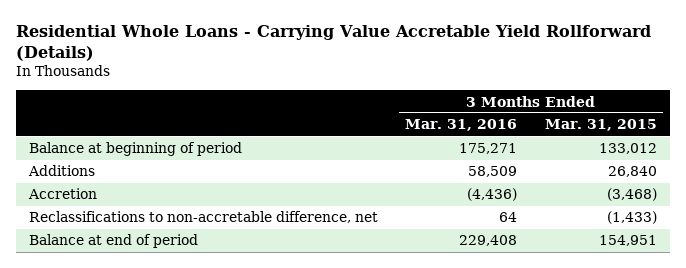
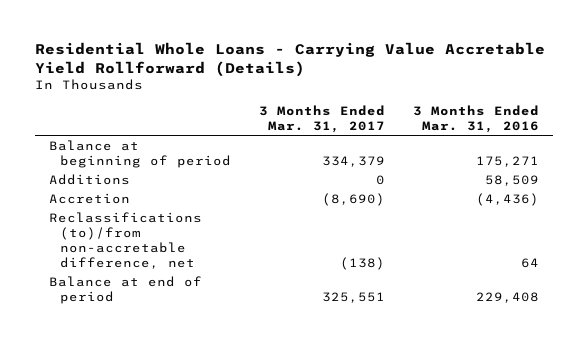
[544,119,657,132] Mar. 31, 2015 -> none
none -> [259,104,386,134] 3 Months Ended Mar. 31, 2017
[29,211,379,224] Reclassifications to non-accretable difference, net -> [49,211,203,270] Reclassifications (to)/from non-accretable difference, net

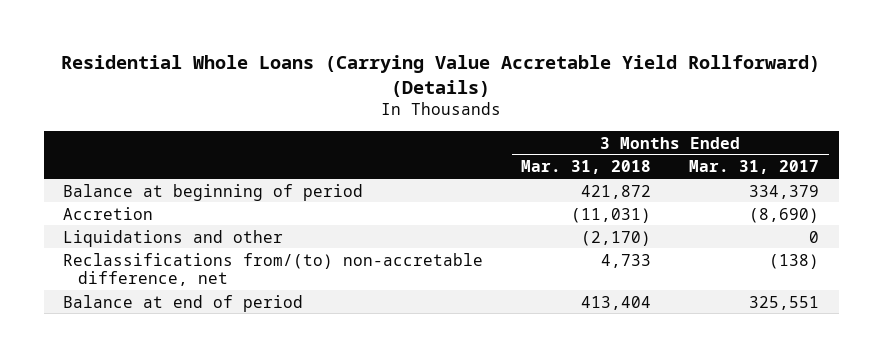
[35,41,546,77] Residential Whole Loans - Carrying Value Accretable Yield Rollforward (Details) -> [61,54,821,97] Residential Whole Loans (Carrying Value Accretable Yield Rollforward) (Details)
[413,104,540,134] 3 Months Ended Mar. 31, 2016 -> none
none -> [521,160,652,175] Mar. 31, 2018
[49,173,131,185] Additions -> none
none -> [63,229,284,247] Liquidations and other
[49,211,203,270] Reclassifications (to)/from non-accretable difference, net -> [63,252,484,287] Reclassifications from/(to) non-accretable difference, net

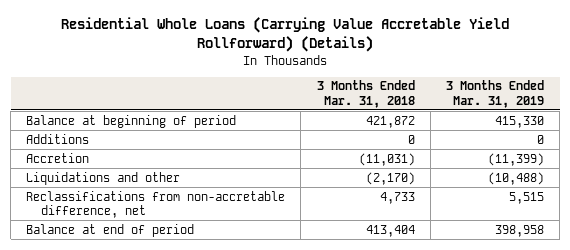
[689,160,820,175] Mar. 31, 2017 -> none
none -> [445,80,544,108] 3 Months Ended Mar. 31, 2019
none -> [26,133,90,144] Additions
[63,252,484,287] Reclassifications from/(to) non-accretable difference, net -> [26,190,286,219] Reclassifications from non-accretable difference, net

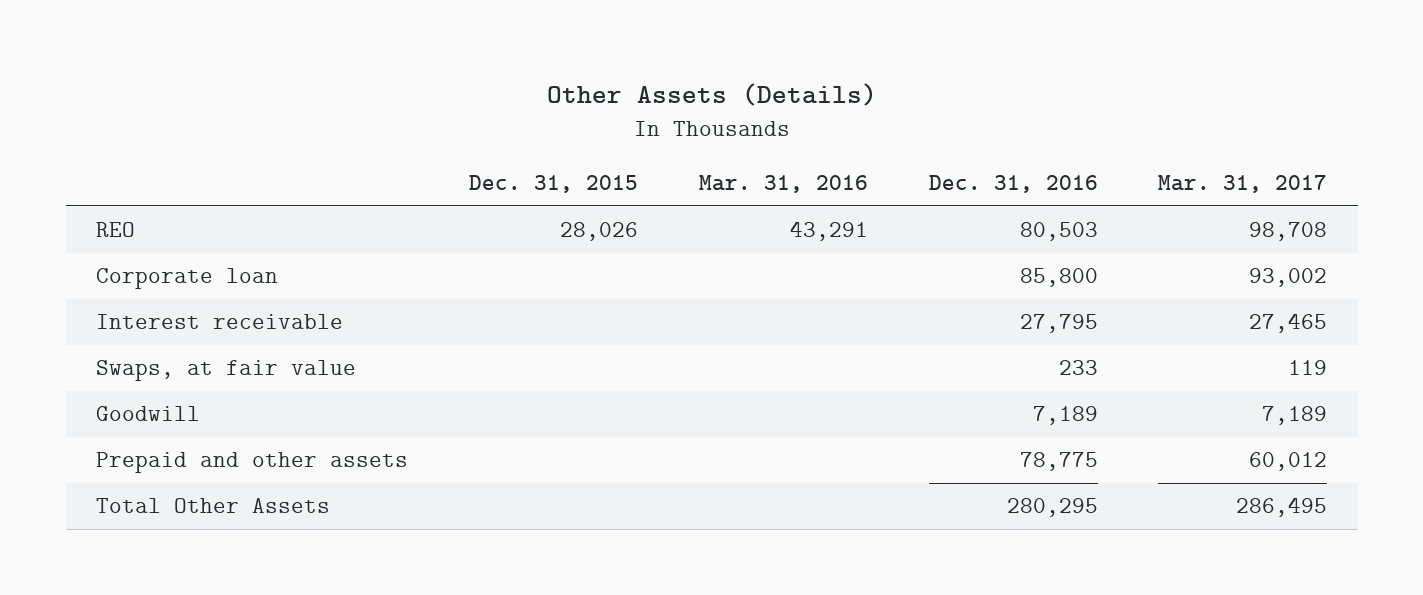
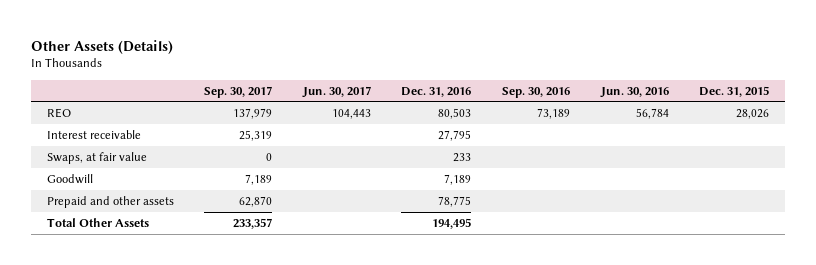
[698,175,868,194] Mar. 31, 2016 -> none
[1158,175,1328,194] Mar. 31, 2017 -> none
none -> [204,85,273,98] Sep. 30, 2017
none -> [301,85,371,98] Jun. 30, 2017
none -> [502,86,571,98] Sep. 30, 2016
none -> [599,86,669,98] Jun. 30, 2016
[96,268,279,290] Corporate loan -> none
[1006,498,1098,518] 280,295 -> [432,217,472,229] 194,495

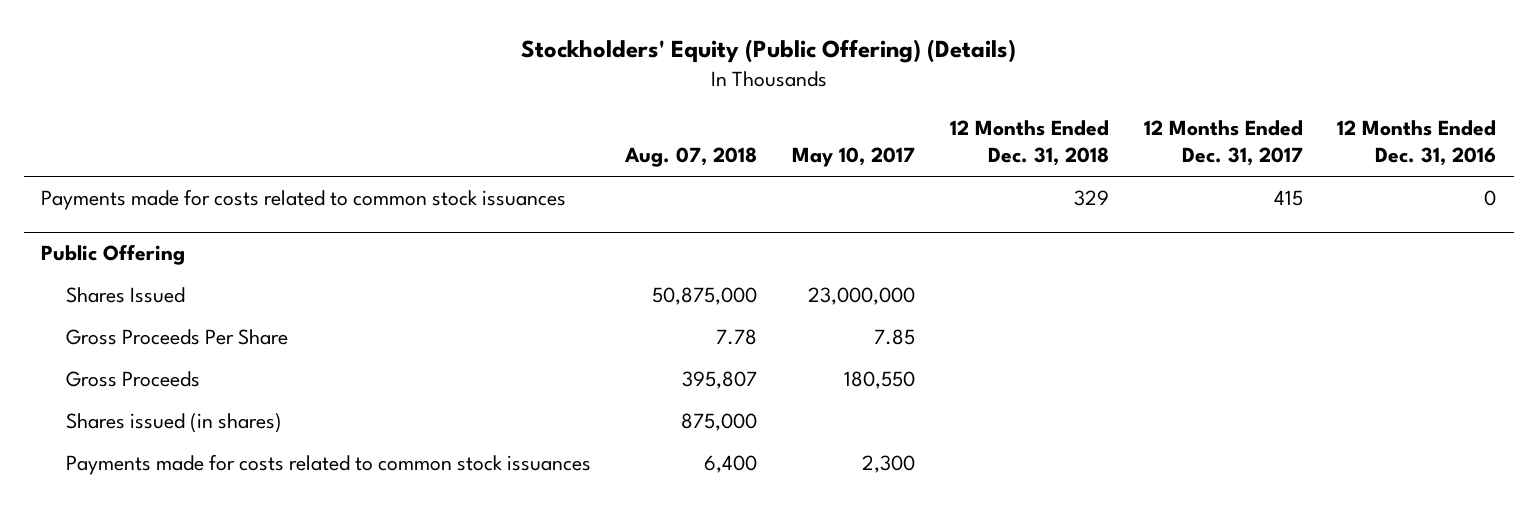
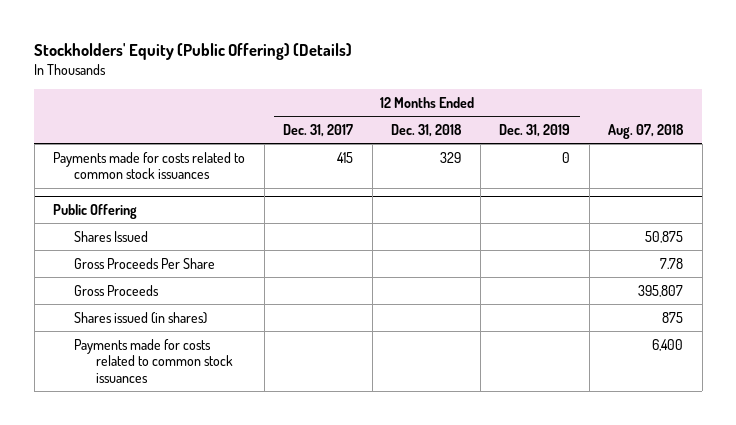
[792,147,916,168] May 10, 2017 -> none
[1337,120,1497,167] 12 Months Ended Dec. 31, 2016 -> none
none -> [499,124,571,138] Dec. 31, 2019
[652,287,758,306] 50,875,000 -> [645,230,684,243] 50,875
[681,413,758,432] 875,000 -> [662,311,684,323] 875

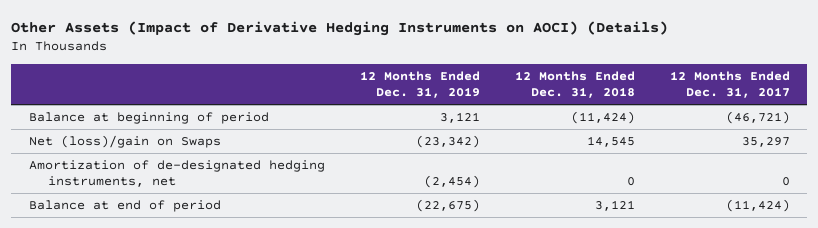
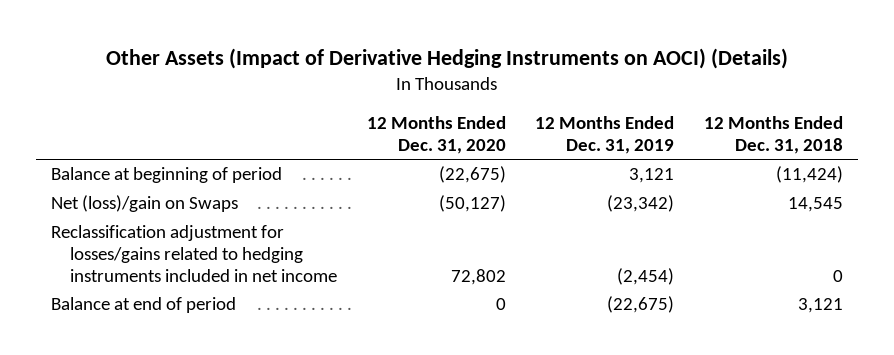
[669,71,790,99] 12 Months Ended Dec. 31, 2017 -> none
none -> [366,115,506,154] 12 Months Ended Dec. 31, 2020
[28,160,325,188] Amortization of de-designated hedging instruments, net -> [50,225,338,283] Reclassification adjustment for losses/gains related to hedging instruments included in net income

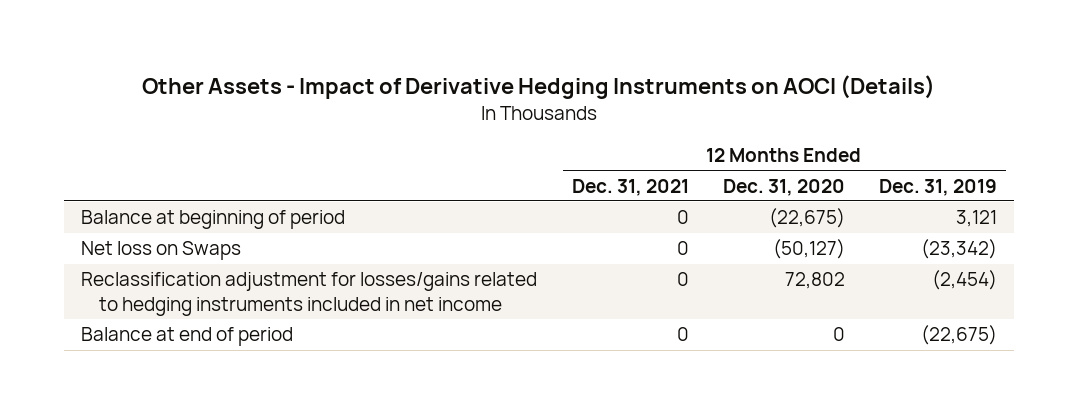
[105,47,788,69] Other Assets (Impact of Derivative Hedging Instruments on AOCI) (Details) -> [142,75,936,100] Other Assets - Impact of Derivative Hedging Instruments on AOCI (Details)
[703,115,843,154] 12 Months Ended Dec. 31, 2018 -> none
none -> [571,178,689,196] Dec. 31, 2021
[50,195,238,213] Net (loss)/gain on Swaps -> [81,241,242,261] Net loss on Swaps

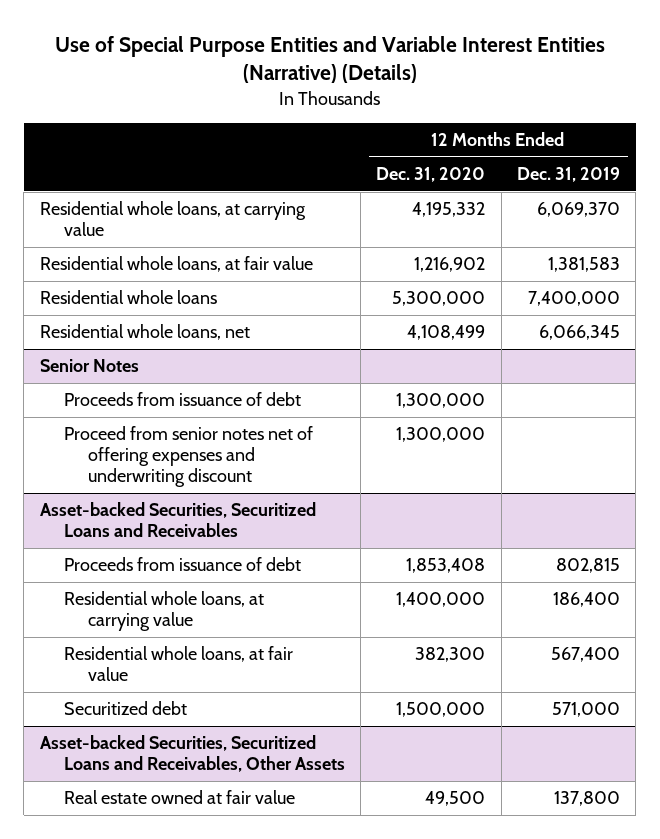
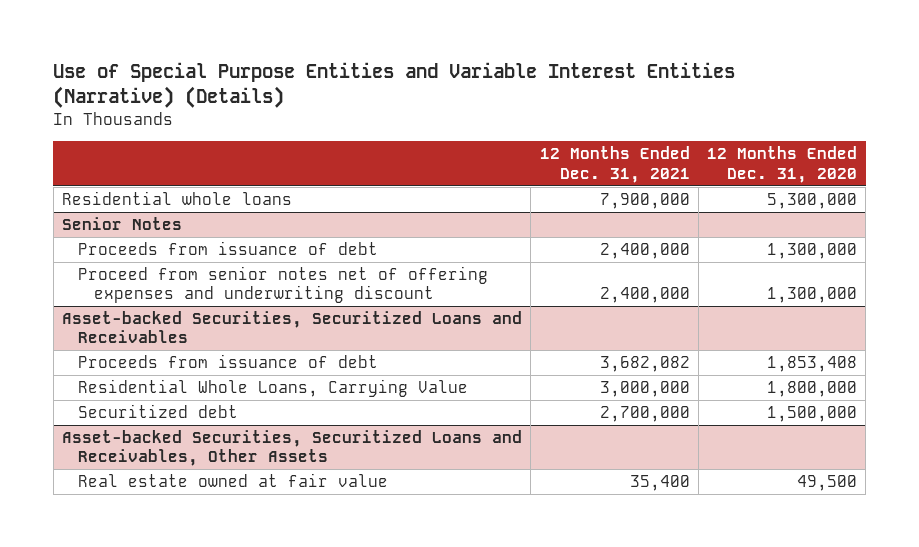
[517,167,621,183] Dec. 31, 2019 -> none
none -> [539,146,690,183] 12 Months Ended Dec. 31, 2021
[39,201,306,237] Residential whole loans, at carrying value -> none
[39,256,313,273] Residential whole loans, at fair value -> none
[39,324,250,341] Residential whole loans, net -> none
[63,646,293,682] Residential whole loans, at fair value -> none
[63,591,264,632] Residential whole loans, at carrying value -> [77,379,468,398] Residential Whole Loans, Carrying Value
[396,592,486,608] 1,400,000 -> [767,381,858,398] 1,800,000

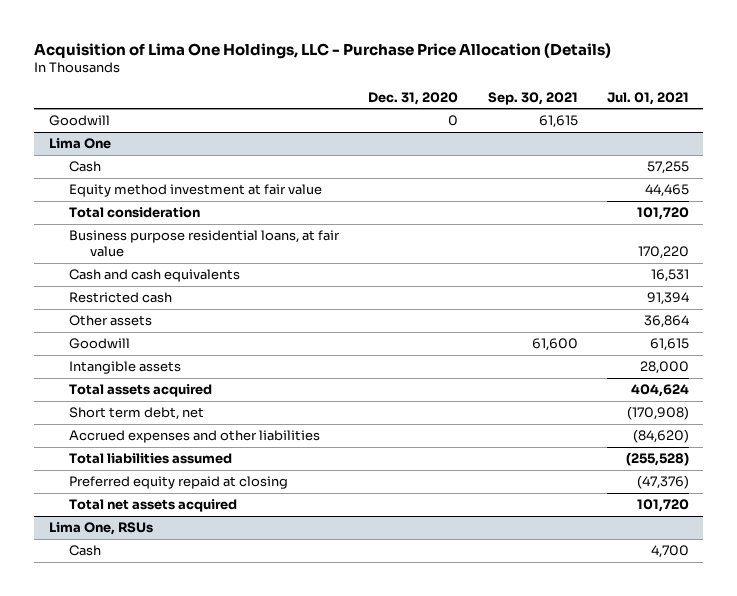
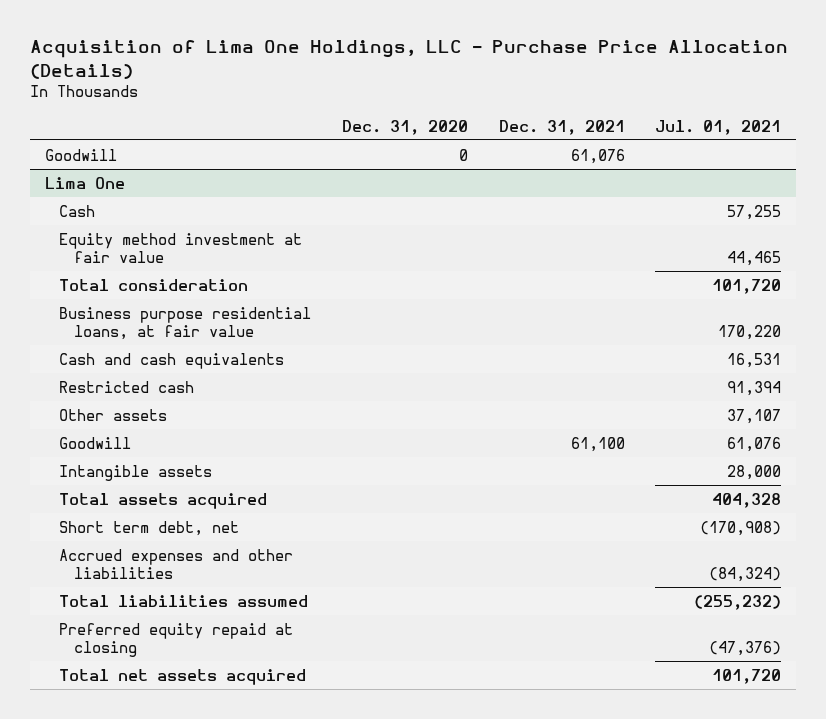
[487,91,578,105] Sep. 30, 2021 -> none
none -> [498,119,625,135] Dec. 31, 2021
[643,315,689,329] 36,864 -> [727,408,782,424] 37,107
[649,338,689,352] 61,615 -> [727,436,782,452] 61,076
[630,384,689,398] 404,624 -> [712,492,782,508] 404,328
[632,429,689,444] (84,620) -> [709,566,782,582] (84,324)
[625,452,689,467] (255,528) -> [694,594,782,610] (255,232)
[48,522,153,536] Lima One, RSUs -> none
[69,545,102,557] Cash -> none

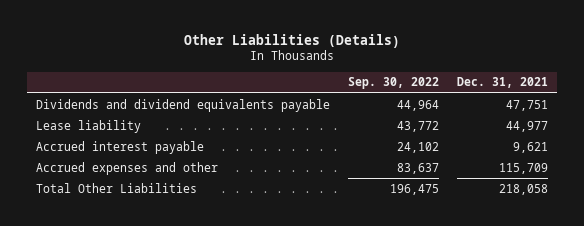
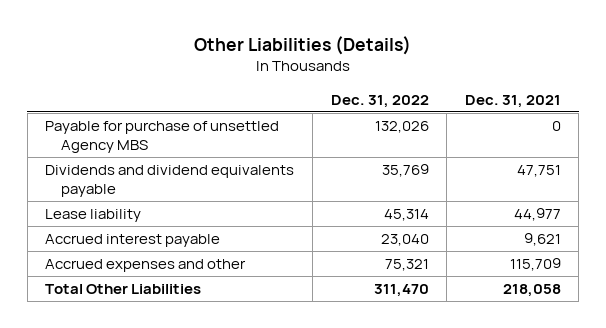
[347,77,439,90] Sep. 30, 2022 -> none
none -> [330,94,429,108] Dec. 31, 2022
none -> [45,121,280,153] Payable for purchase of unsettled Agency MBS

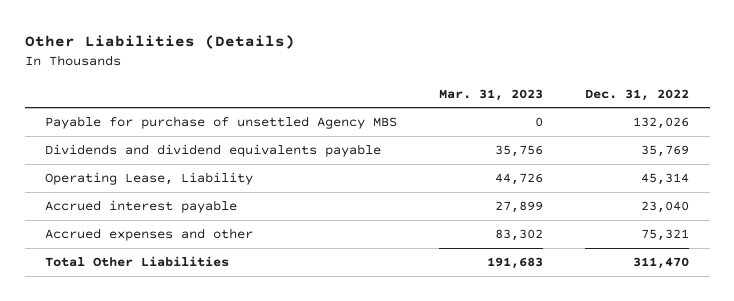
[464,94,561,108] Dec. 31, 2021 -> none
none -> [439,88,544,101] Mar. 31, 2023
[45,209,142,223] Lease liability -> [45,172,254,186] Operating Lease, Liability

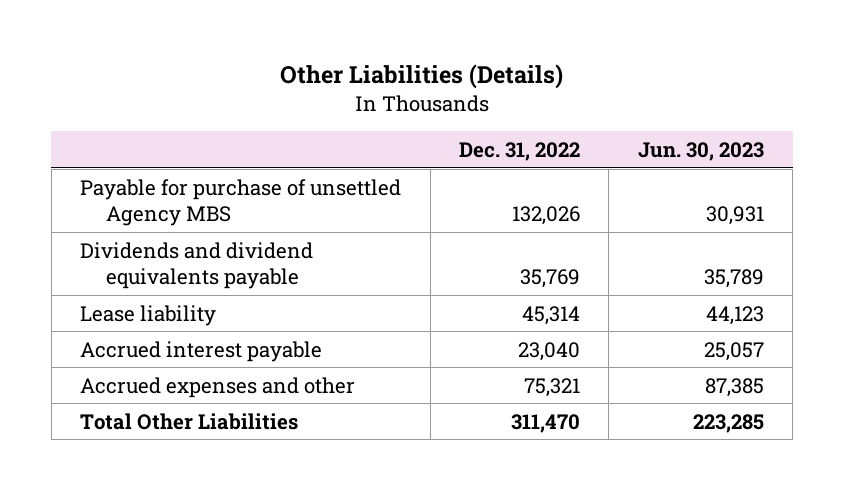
[439,88,544,101] Mar. 31, 2023 -> none
none -> [637,141,764,161] Jun. 30, 2023
[45,172,254,186] Operating Lease, Liability -> [80,304,217,326] Lease liability

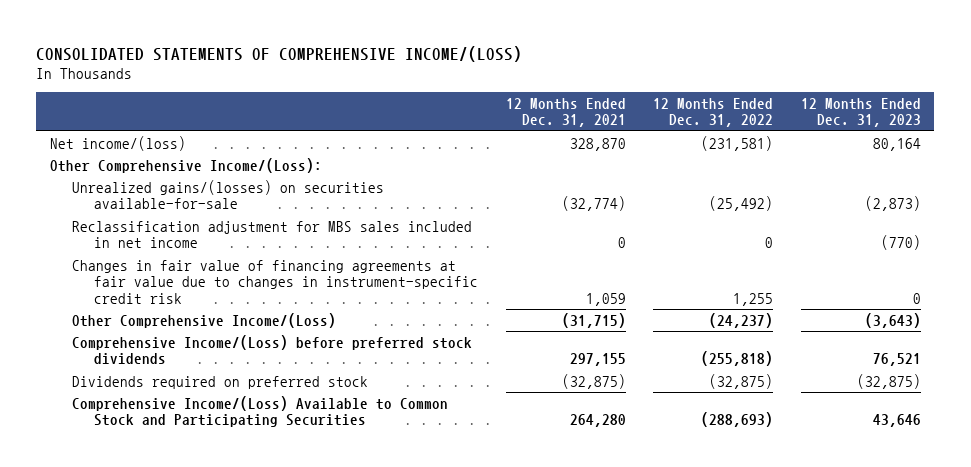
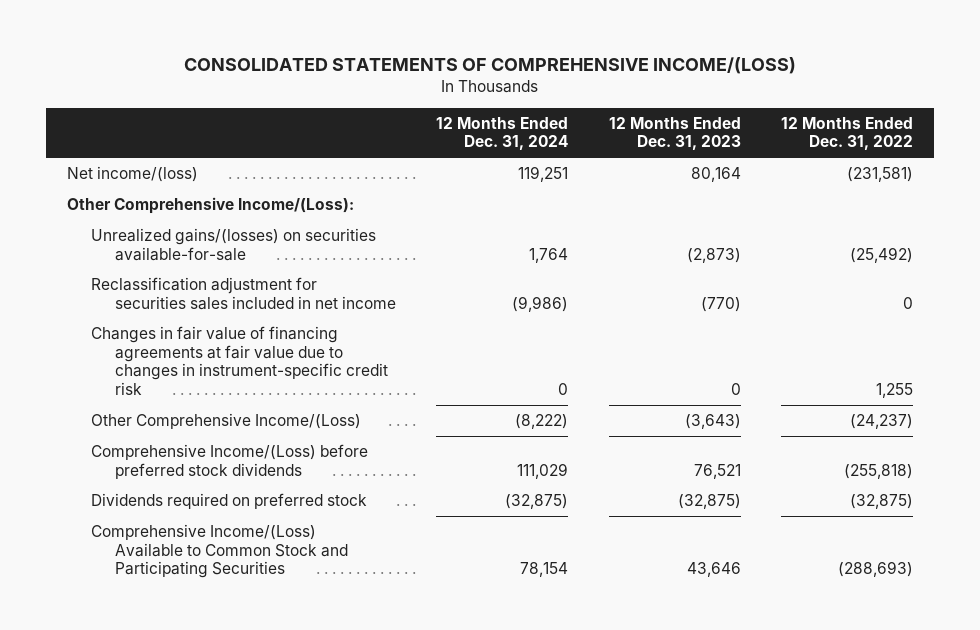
[505,97,626,128] 12 Months Ended Dec. 31, 2021 -> none
none -> [436,116,569,151] 12 Months Ended Dec. 31, 2024
[72,220,473,249] Reclassification adjustment for MBS sales included in net income -> [90,277,396,310] Reclassification adjustment for securities sales included in net income

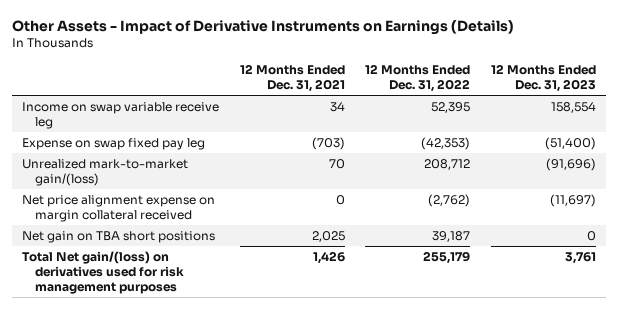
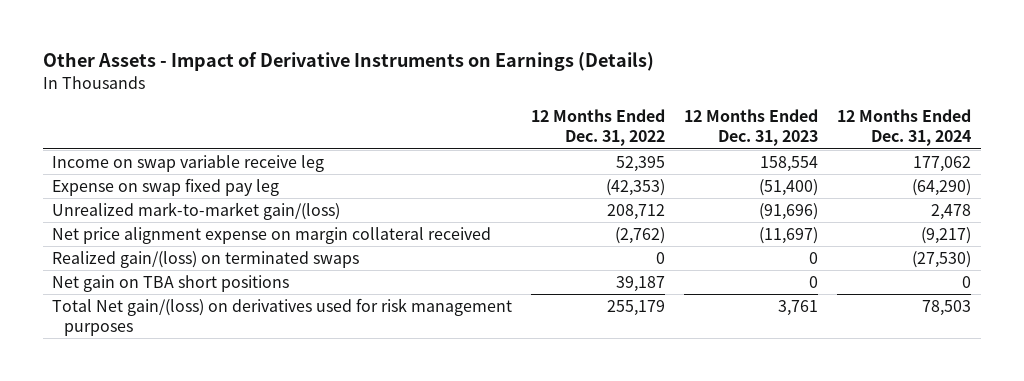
[239,64,345,93] 12 Months Ended Dec. 31, 2021 -> none
none -> [837,109,972,147] 12 Months Ended Dec. 31, 2024
none -> [52,250,360,268] Realized gain/(loss) on terminated swaps

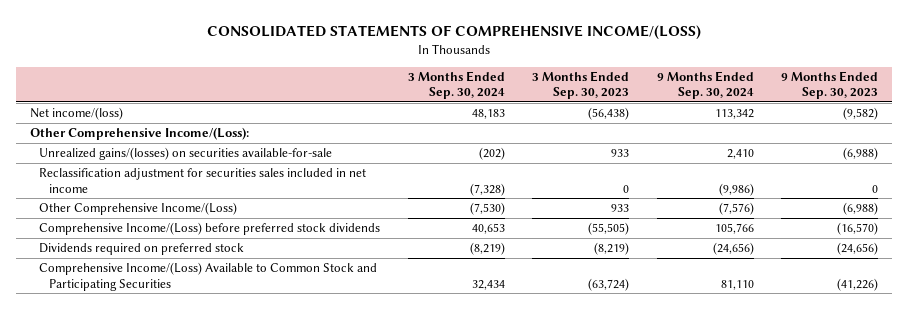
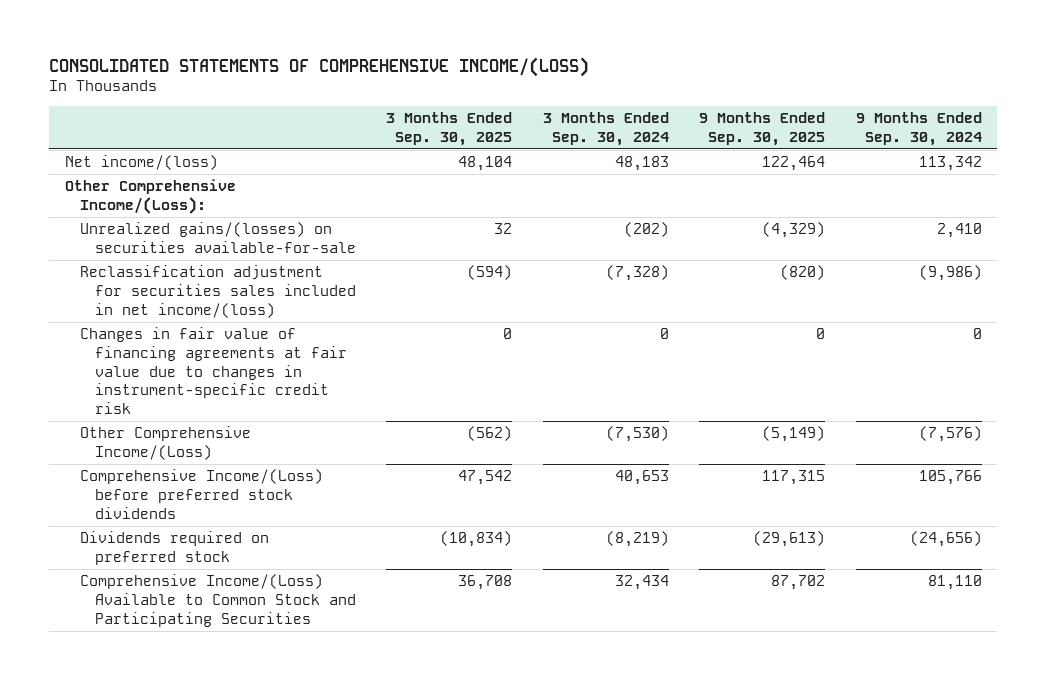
[532,70,630,100] 3 Months Ended Sep. 30, 2023 -> none
[781,70,879,100] 9 Months Ended Sep. 30, 2023 -> none
none -> [386,112,513,146] 3 Months Ended Sep. 30, 2025
none -> [699,112,826,146] 9 Months Ended Sep. 30, 2025
[39,168,367,193] Reclassification adjustment for securities sales included in net income -> [79,265,356,318] Reclassification adjustment for securities sales included in net income/(loss)
none -> [79,327,347,415] Changes in fair value of financing agreements at fair value due to changes in instrument-specific credit risk

